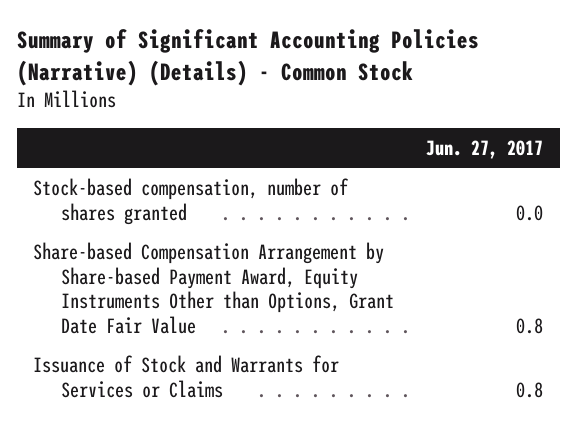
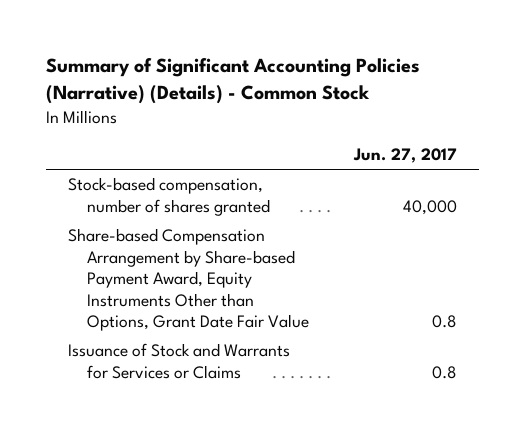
[516,204,544,221] 0.0 -> [402,199,457,215] 40,000

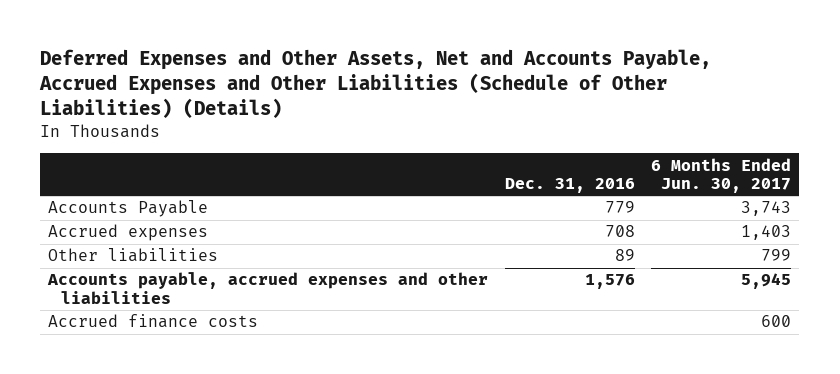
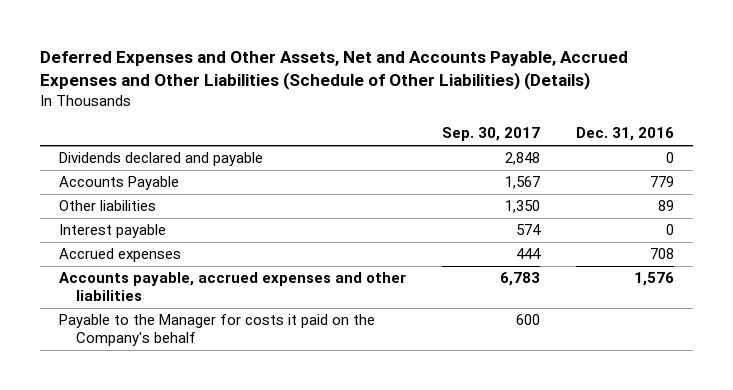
[651,157,792,194] 6 Months Ended Jun. 30, 2017 -> none
none -> [441,127,540,142] Sep. 30, 2017
none -> [58,152,263,167] Dividends declared and payable
none -> [58,224,166,239] Interest payable
[48,224,209,242] Accrued expenses -> [58,248,181,263] Accrued expenses
[48,314,259,329] Accrued finance costs -> none
none -> [58,314,375,346] Payable to the Manager for costs it paid on the Company's behalf

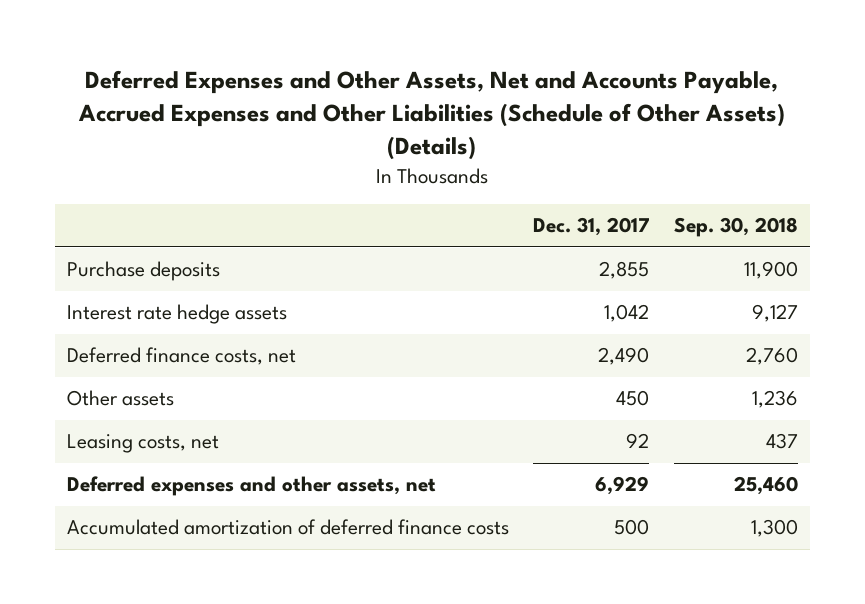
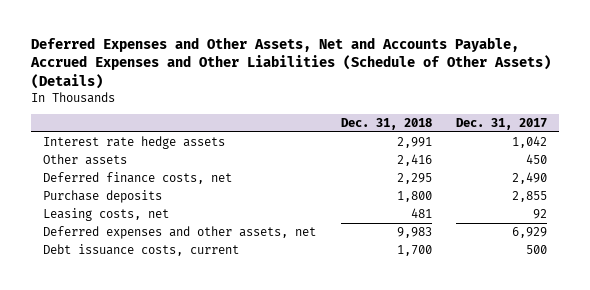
[673,217,798,238] Sep. 30, 2018 -> none
none -> [340,117,432,130] Dec. 31, 2018
[67,347,297,366] Deferred finance costs, net -> [43,172,233,185] Deferred finance costs, net
[67,261,221,282] Purchase deposits -> [43,190,163,204] Purchase deposits
[67,519,510,536] Accumulated amortization of deferred finance costs -> [43,244,240,257] Debt issuance costs, current

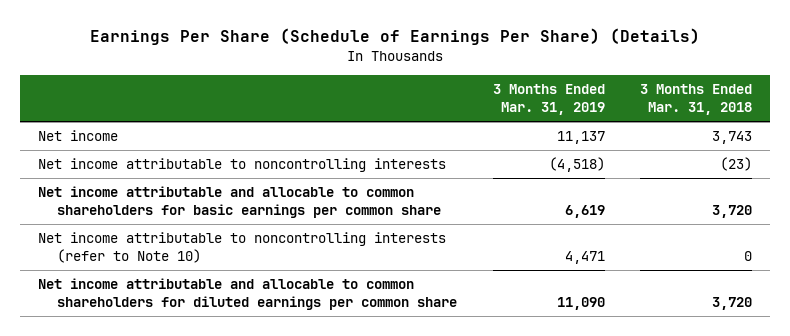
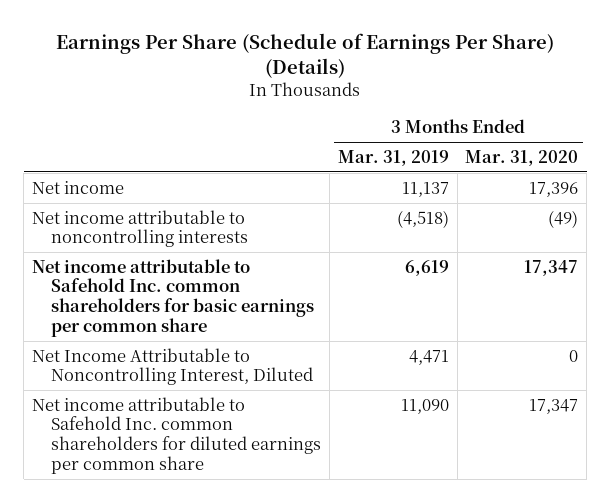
[639,84,752,116] 3 Months Ended Mar. 31, 2018 -> none
none -> [465,149,579,166] Mar. 31, 2020
[37,186,442,219] Net income attributable and allocable to common shareholders for basic earnings per common share -> [32,258,315,337] Net income attributable to Safehold Inc. common shareholders for basic earnings per common share
[37,232,446,264] Net income attributable to noncontrolling interests (refer to Note 10) -> [32,347,314,386] Net Income Attributable to Noncontrolling Interest, Diluted
[37,278,458,311] Net income attributable and allocable to common shareholders for diluted earnings per common share -> [32,396,322,474] Net income attributable to Safehold Inc. common shareholders for diluted earnings per common share

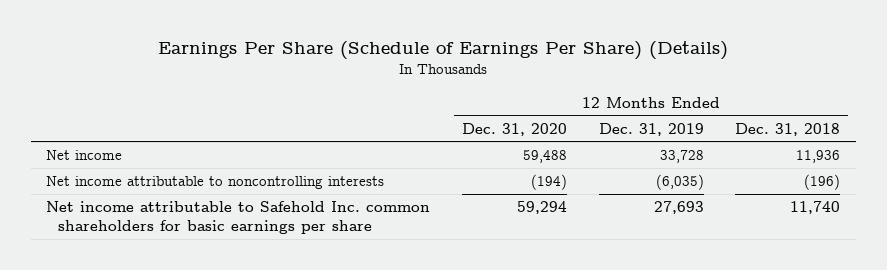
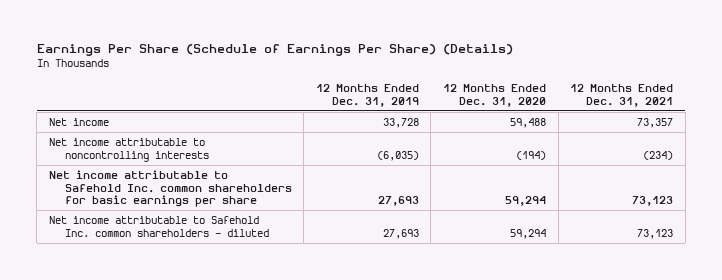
[735,122,841,136] Dec. 31, 2018 -> none
none -> [570,84,674,107] 12 Months Ended Dec. 31, 2021
none -> [48,216,269,237] Net income attributable to Safehold Inc. common shareholders - diluted

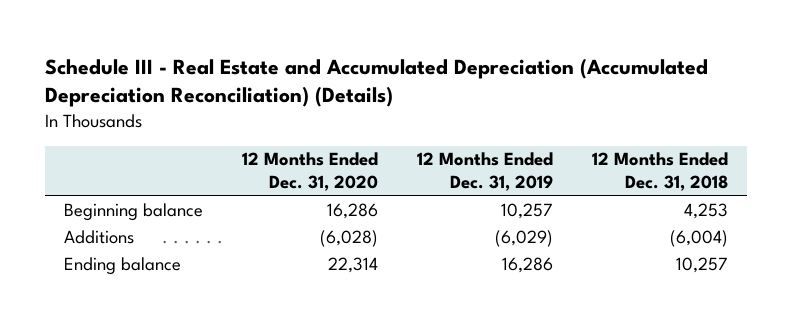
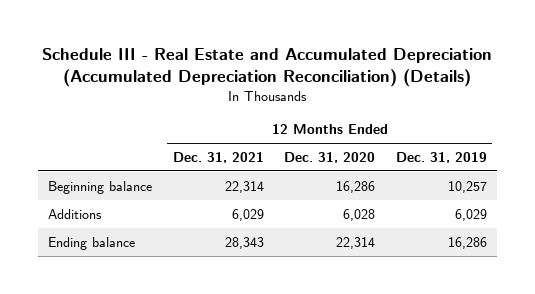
[591,152,728,191] 12 Months Ended Dec. 31, 2018 -> none
none -> [172,152,264,164] Dec. 31, 2021
[320,229,379,247] (6,028) -> [343,208,376,221] 6,028
[494,229,553,247] (6,029) -> [454,208,487,221] 6,029

